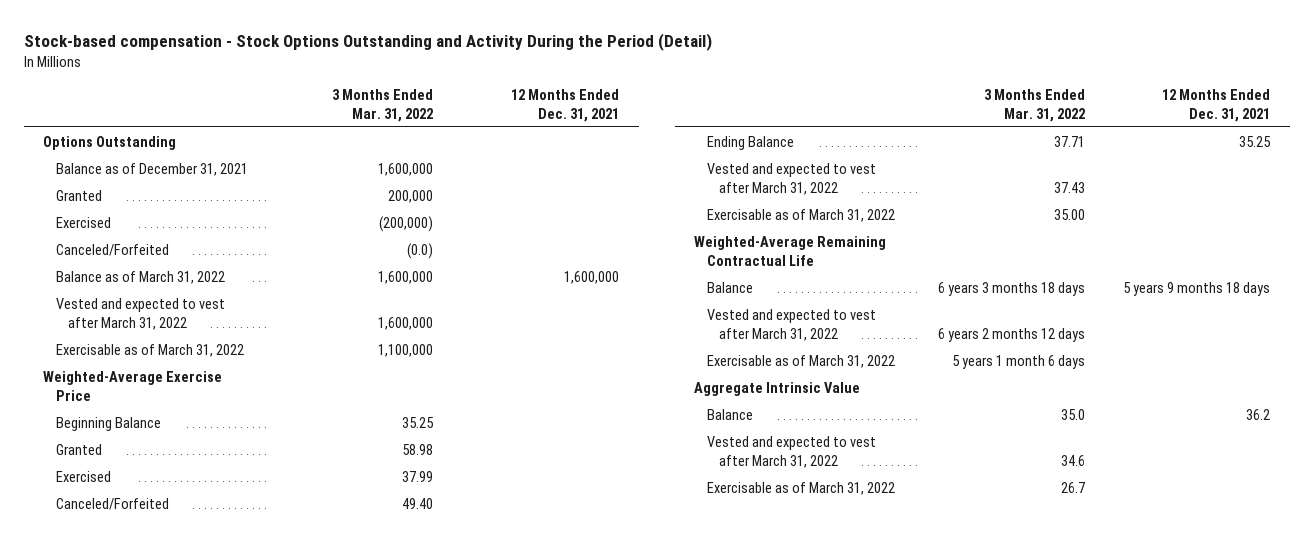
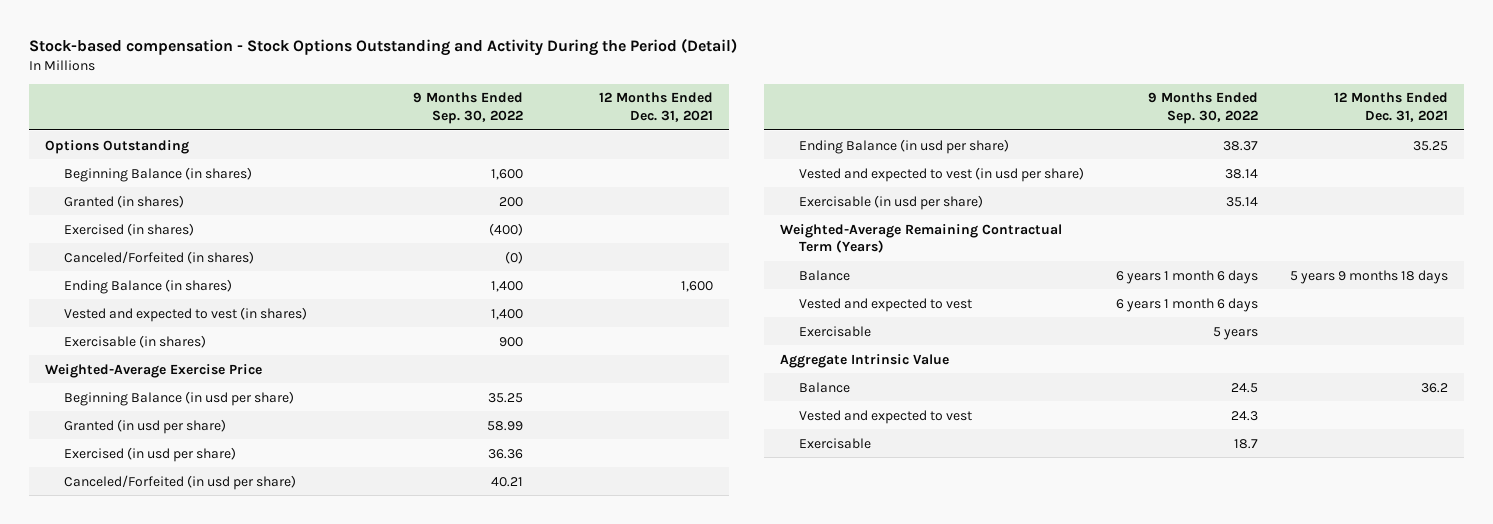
[332,88,434,122] 3 Months Ended Mar. 31, 2022 -> none
none -> [413,92,524,124] 9 Months Ended Sep. 30, 2022
[55,270,225,284] Balance as of March 31, 2022 -> none
[55,162,248,176] Balance as of December 31, 2021 -> [64,166,253,182] Beginning Balance (in shares)
[55,189,102,201] Granted -> [64,194,185,208] Granted (in shares)
[55,216,111,228] Exercised -> [64,222,195,236] Exercised (in shares)
[55,243,169,256] Canceled/Forfeited -> [64,250,255,264] Canceled/Forfeited (in shares)
none -> [64,278,233,294] Ending Balance (in shares)
[55,297,225,330] Vested and expected to vest after March 31, 2022 -> [64,306,308,322] Vested and expected to vest (in shares)
[55,343,244,357] Exercisable as of March 31, 2022 -> [64,334,207,348] Exercisable (in shares)
[55,416,161,431] Beginning Balance -> [64,390,295,406] Beginning Balance (in usd per share)
[55,443,102,455] Granted -> [64,418,227,434] Granted (in usd per share)
[55,470,111,482] Exercised -> [64,446,237,462] Exercised (in usd per share)
[55,497,169,510] Canceled/Forfeited -> [64,474,297,490] Canceled/Forfeited (in usd per share)
[706,135,794,150] Ending Balance -> [798,138,1009,154] Ending Balance (in usd per share)
[706,162,876,195] Vested and expected to vest after March 31, 2022 -> [798,166,1084,182] Vested and expected to vest (in usd per share)
[706,208,895,222] Exercisable as of March 31, 2022 -> [798,194,983,210] Exercisable (in usd per share)
[694,235,887,266] Weighted-Average Remaining Contractual Life -> [779,223,1062,254] Weighted-Average Remaining Contractual Term (Years)
[706,308,876,341] Vested and expected to vest after March 31, 2022 -> [798,297,972,312] Vested and expected to vest
[706,354,895,368] Exercisable as of March 31, 2022 -> [798,325,871,337] Exercisable
[706,435,876,468] Vested and expected to vest after March 31, 2022 -> [798,409,972,424] Vested and expected to vest
[706,481,895,495] Exercisable as of March 31, 2022 -> [798,437,871,449] Exercisable

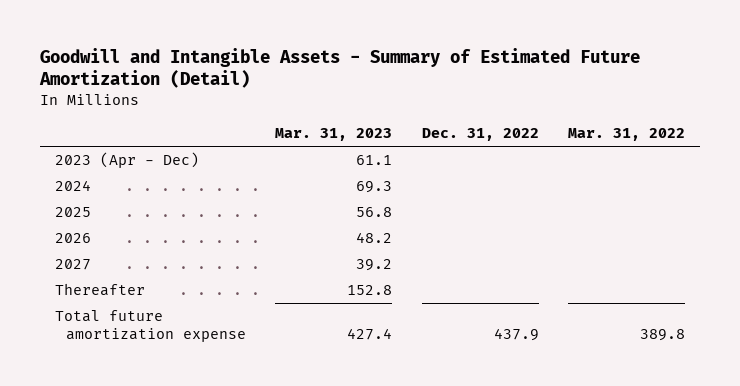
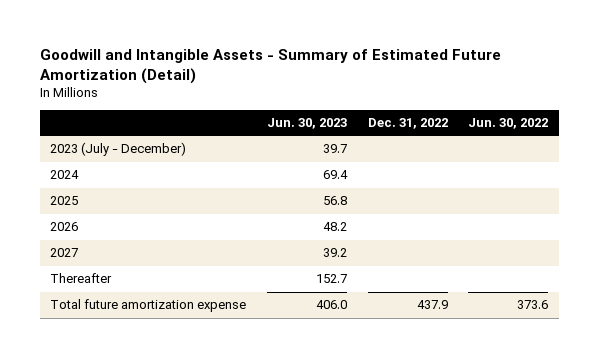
[275,128,393,142] Mar. 31, 2023 -> none
[568,128,686,142] Mar. 31, 2022 -> none
none -> [266,118,347,130] Jun. 30, 2023
none -> [468,118,549,130] Jun. 30, 2022
[54,152,199,169] 2023 (Apr - Dec) -> [50,142,187,157] 2023 (July - December)

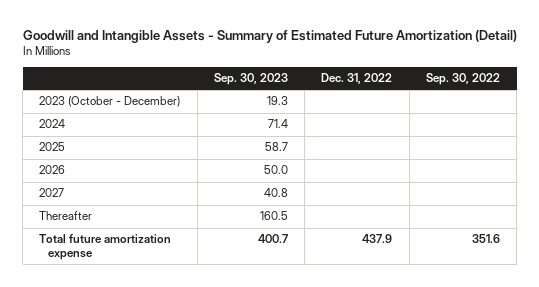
[266,118,347,130] Jun. 30, 2023 -> none
[468,118,549,130] Jun. 30, 2022 -> none
none -> [213,73,288,86] Sep. 30, 2023
none -> [425,73,500,86] Sep. 30, 2022
[50,142,187,157] 2023 (July - December) -> [39,96,181,108] 2023 (October - December)

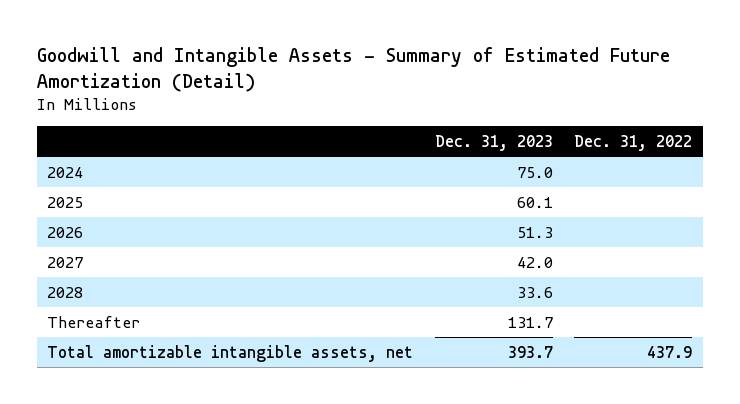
[213,73,288,86] Sep. 30, 2023 -> none
[425,73,500,86] Sep. 30, 2022 -> none
none -> [434,134,553,151] Dec. 31, 2023
[39,96,181,108] 2023 (October - December) -> none
none -> [47,286,84,298] 2028
[39,234,172,260] Total future amortization expense -> [47,344,414,362] Total amortizable intangible assets, net

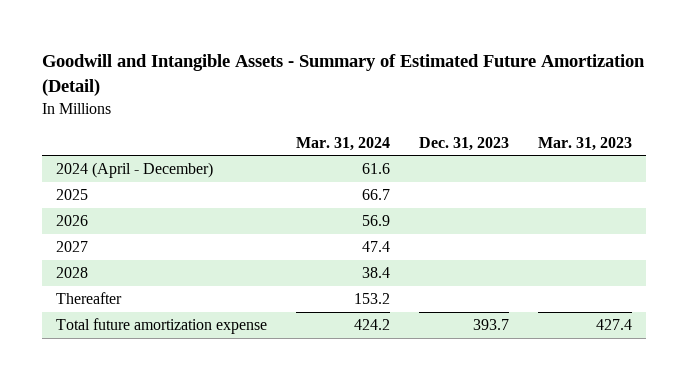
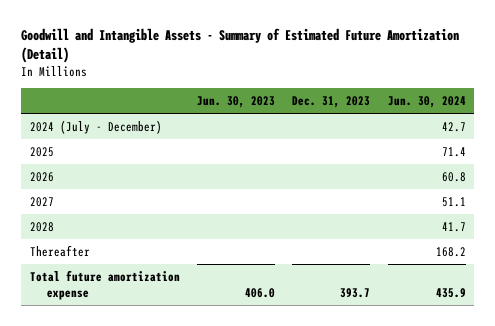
[296,136,391,151] Mar. 31, 2024 -> none
[537,136,632,151] Mar. 31, 2023 -> none
none -> [197,96,276,109] Jun. 30, 2023
none -> [387,96,466,109] Jun. 30, 2024
[56,162,214,179] 2024 (April - December) -> [29,119,162,134] 2024 (July - December)

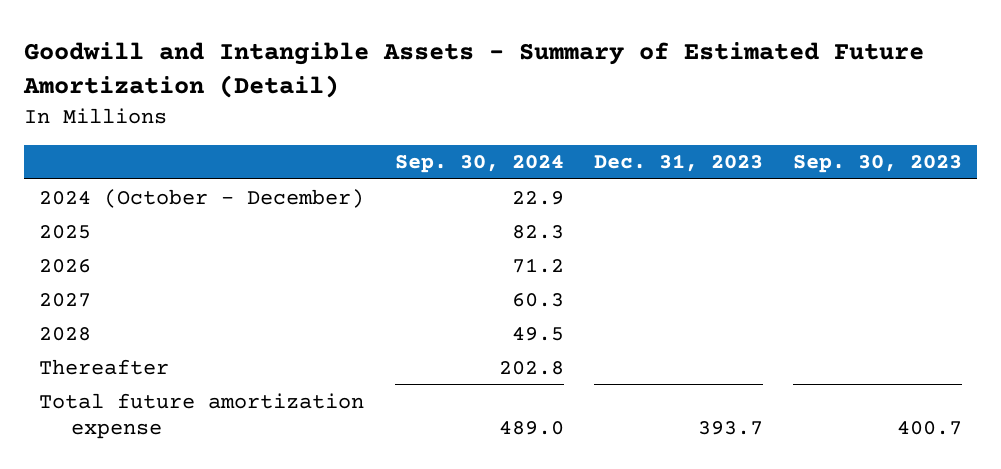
[197,96,276,109] Jun. 30, 2023 -> none
[387,96,466,109] Jun. 30, 2024 -> none
none -> [394,155,564,174] Sep. 30, 2024
none -> [792,155,962,174] Sep. 30, 2023
[29,119,162,134] 2024 (July - December) -> [39,188,365,208] 2024 (October - December)

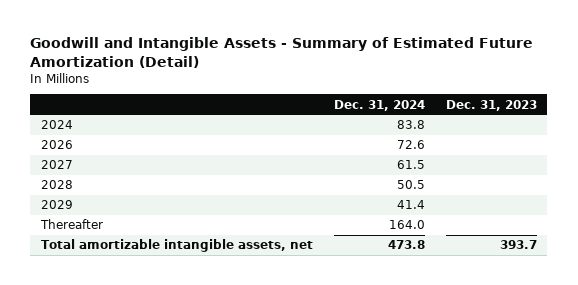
[394,155,564,174] Sep. 30, 2024 -> none
[792,155,962,174] Sep. 30, 2023 -> none
none -> [333,99,425,111] Dec. 31, 2024
[39,188,365,208] 2024 (October - December) -> none
[39,224,92,239] 2025 -> [40,120,73,130] 2024
none -> [40,200,73,210] 2029
[39,392,365,440] Total future amortization expense -> [40,239,313,253] Total amortizable intangible assets, net

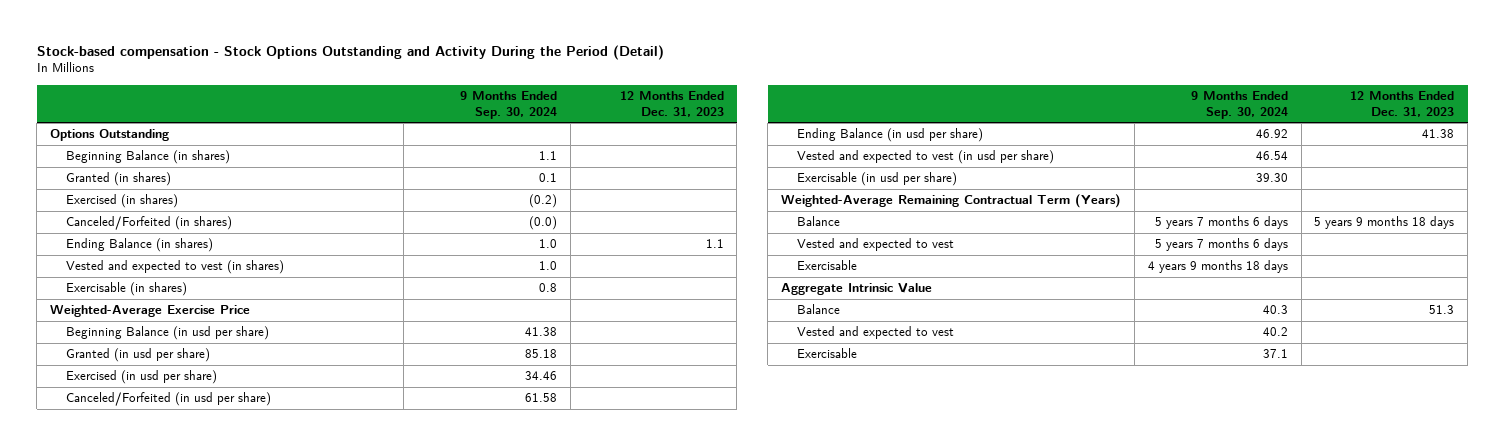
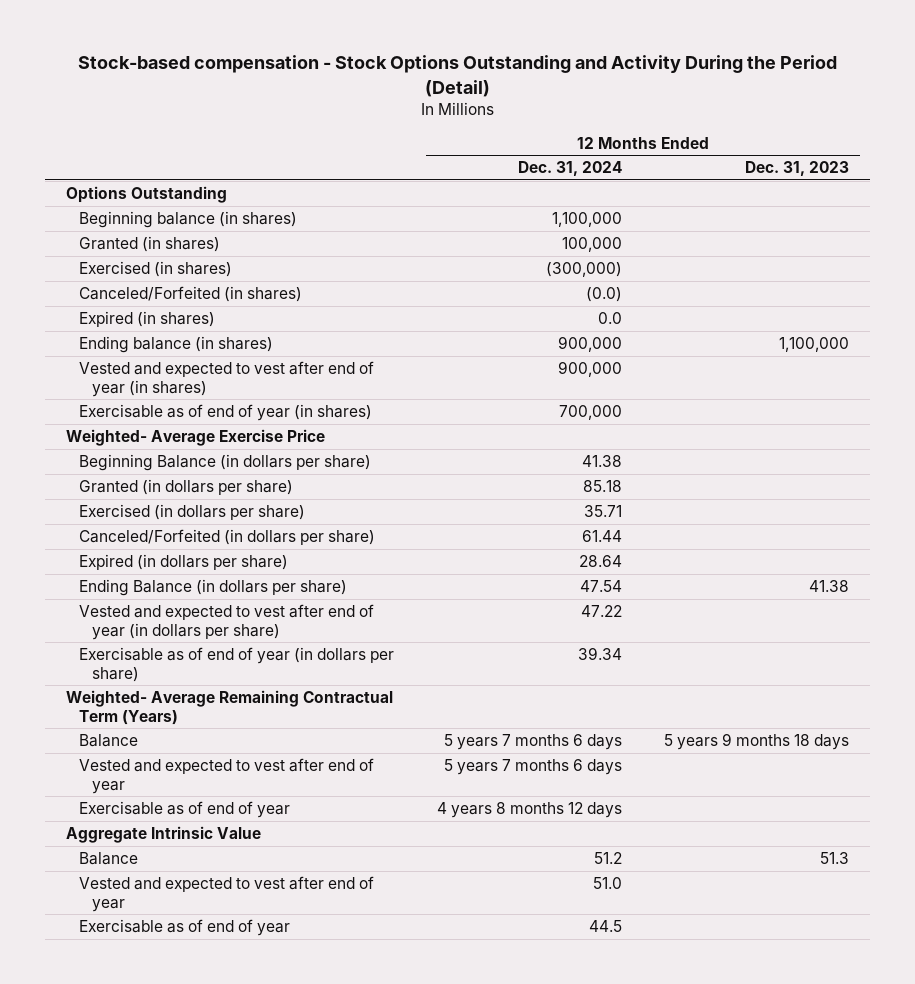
[459,90,557,119] 9 Months Ended Sep. 30, 2024 -> none
none -> [517,161,622,177] Dec. 31, 2024
[66,150,231,165] Beginning Balance (in shares) -> [79,211,298,229] Beginning balance (in shares)
none -> [79,311,216,328] Expired (in shares)
[66,238,214,253] Ending Balance (in shares) -> [79,336,274,354] Ending balance (in shares)
[705,239,724,249] 1.1 -> [779,337,850,353] 1,100,000
[66,260,285,275] Vested and expected to vest (in shares) -> [79,361,375,397] Vested and expected to vest after end of year (in shares)
[66,282,188,297] Exercisable (in shares) -> [79,404,373,422] Exercisable as of end of year (in shares)
[50,305,251,318] Weighted-Average Exercise Price -> [66,429,326,447] Weighted- Average Exercise Price
[66,326,270,341] Beginning Balance (in usd per share) -> [79,454,372,472] Beginning Balance (in dollars per share)
[66,348,211,363] Granted (in usd per share) -> [79,479,294,496] Granted (in dollars per share)
[66,370,218,385] Exercised (in usd per share) -> [79,504,306,521] Exercised (in dollars per share)
[66,392,272,407] Canceled/Forfeited (in usd per share) -> [79,529,376,546] Canceled/Forfeited (in dollars per share)
none -> [79,554,289,571] Expired (in dollars per share)
[797,128,984,143] Ending Balance (in usd per share) -> [79,579,348,597] Ending Balance (in dollars per share)
[797,150,1055,165] Vested and expected to vest (in usd per share) -> [79,604,375,640] Vested and expected to vest after end of year (in dollars per share)
[797,172,958,187] Exercisable (in usd per share) -> [79,647,395,682] Exercisable as of end of year (in dollars per share)
[781,194,1122,209] Weighted-Average Remaining Contractual Term (Years) -> [66,690,394,725] Weighted- Average Remaining Contractual Term (Years)
[797,238,955,252] Vested and expected to vest -> [79,758,375,794] Vested and expected to vest after end of year
[797,260,858,271] Exercisable -> [79,801,291,819] Exercisable as of end of year
[797,326,955,340] Vested and expected to vest -> [79,876,375,912] Vested and expected to vest after end of year
[797,348,858,359] Exercisable -> [79,919,291,937] Exercisable as of end of year

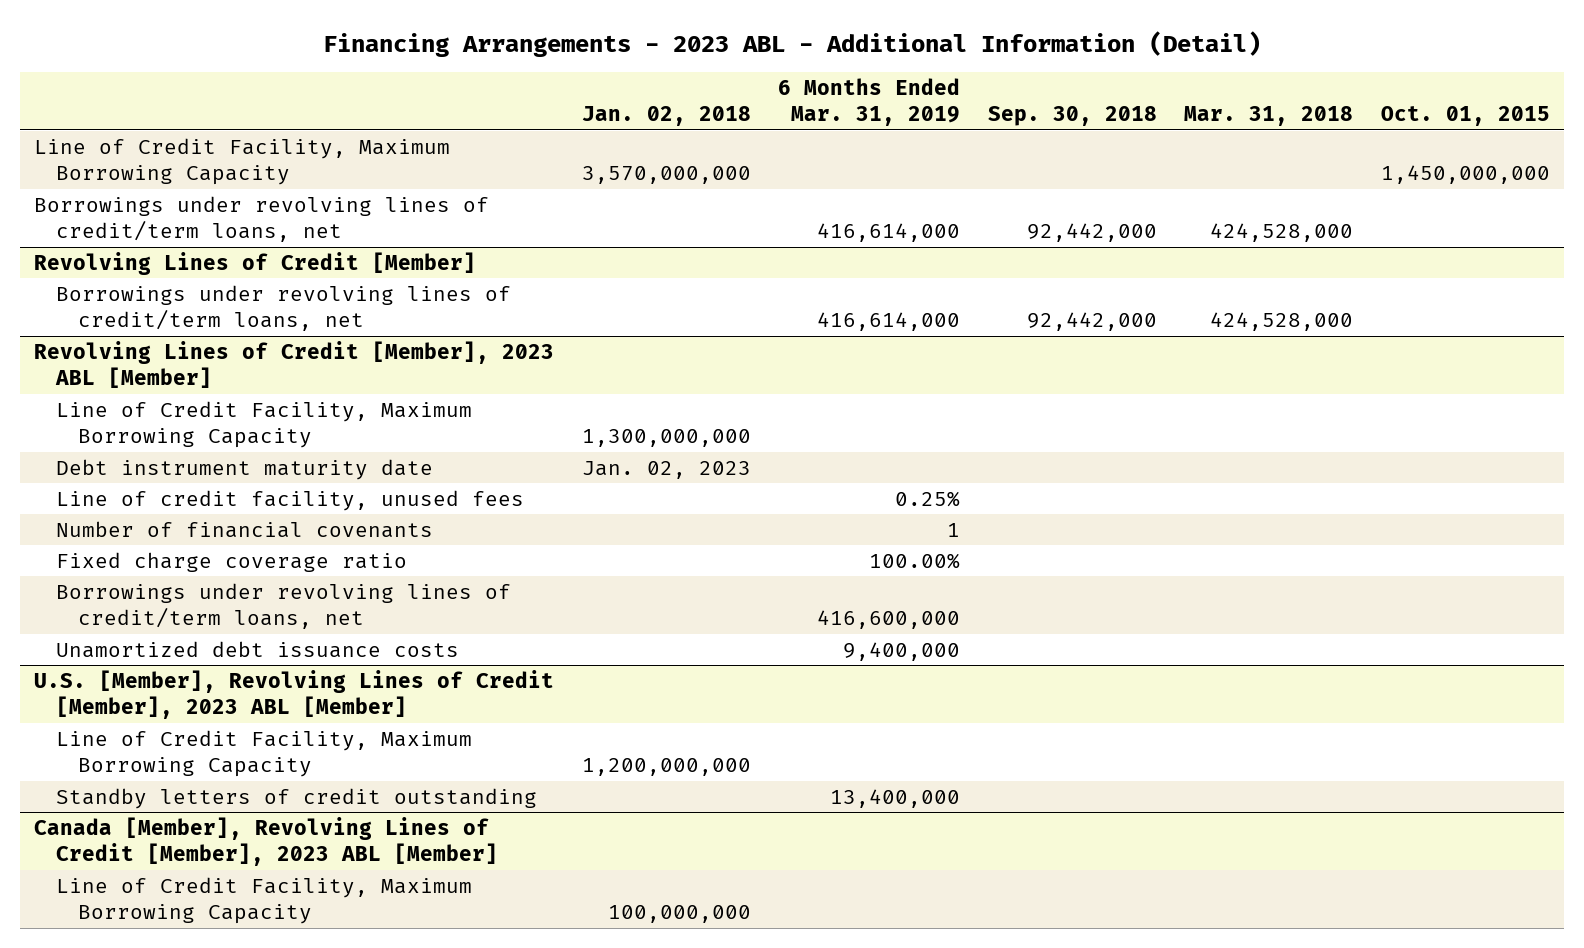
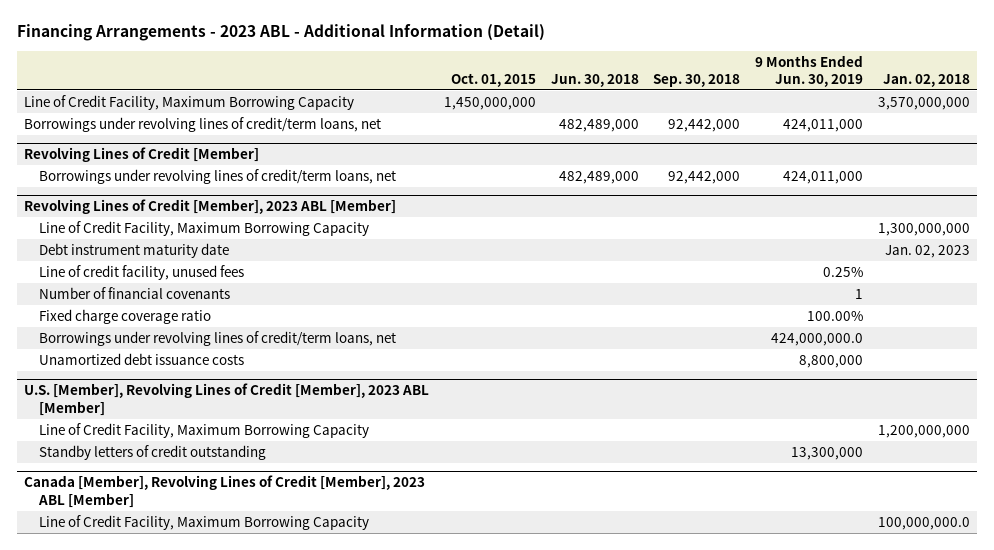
[778,77,961,126] 6 Months Ended Mar. 31, 2019 -> none
[1184,105,1354,126] Mar. 31, 2018 -> none
none -> [550,73,639,87] Jun. 30, 2018
none -> [754,54,863,87] 9 Months Ended Jun. 30, 2019
[607,904,751,923] 100,000,000 -> [877,516,970,530] 100,000,000.0

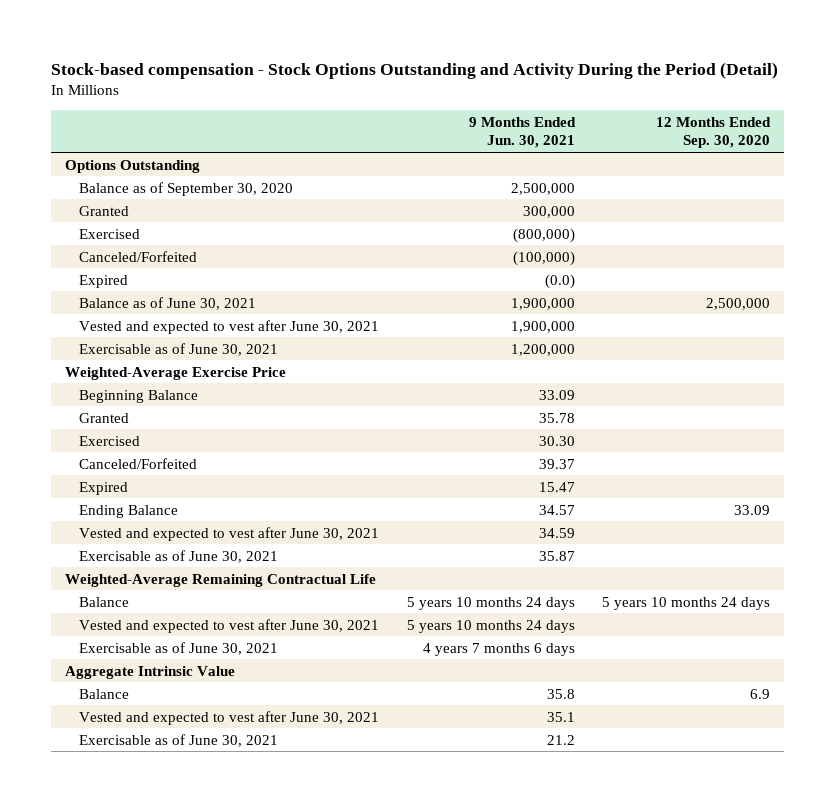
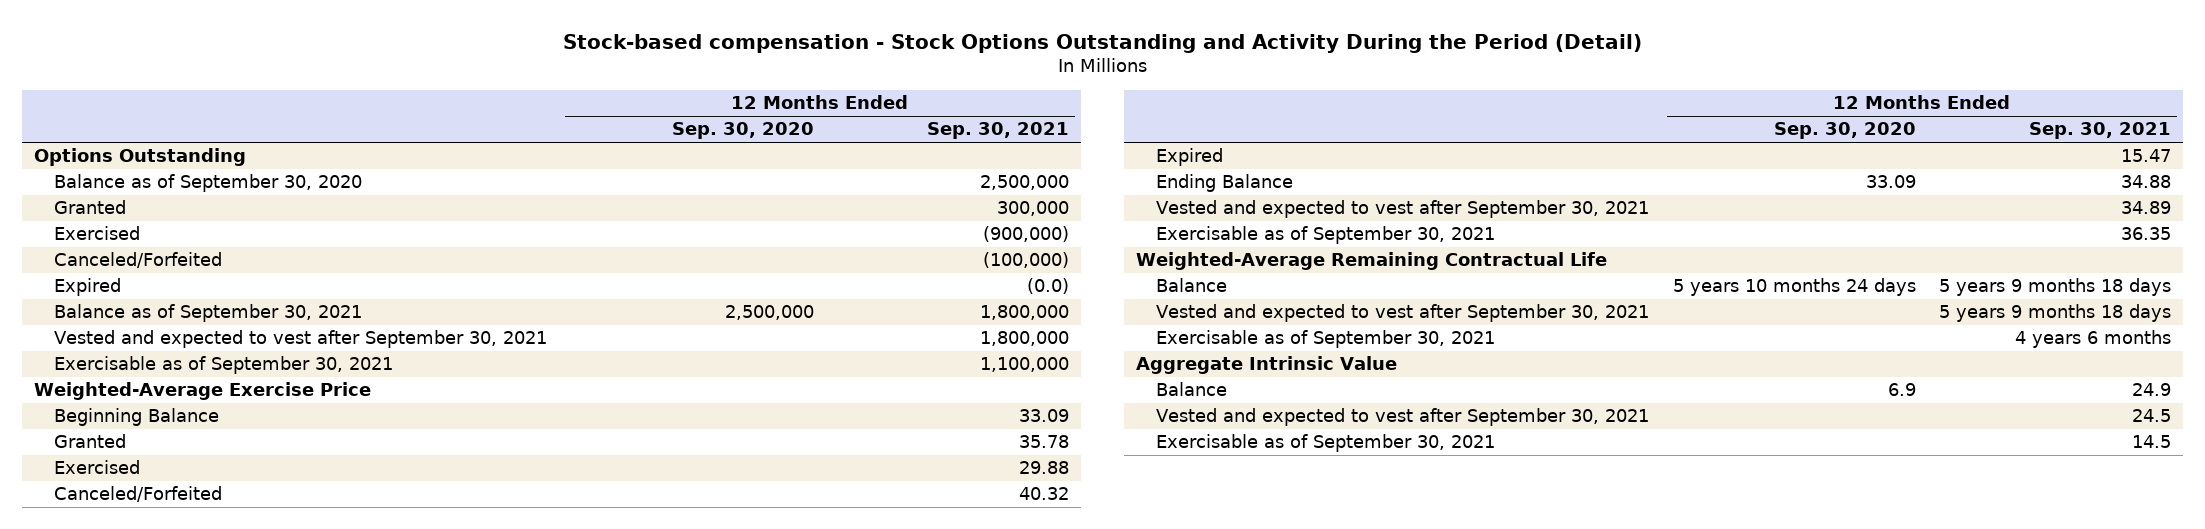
[468,116,576,149] 9 Months Ended Jun. 30, 2021 -> none
none -> [927,122,1070,140] Sep. 30, 2021
[79,296,257,310] Balance as of June 30, 2021 -> [53,304,362,323] Balance as of September 30, 2021
[79,319,380,334] Vested and expected to vest after June 30, 2021 -> [53,330,547,349] Vested and expected to vest after September 30, 2021
[79,342,279,356] Exercisable as of June 30, 2021 -> [53,356,393,375] Exercisable as of September 30, 2021
[79,526,380,541] Vested and expected to vest after June 30, 2021 -> [1155,200,1649,219] Vested and expected to vest after September 30, 2021
[79,549,279,563] Exercisable as of June 30, 2021 -> [1155,226,1495,245] Exercisable as of September 30, 2021
[79,618,380,633] Vested and expected to vest after June 30, 2021 -> [1155,304,1649,323] Vested and expected to vest after September 30, 2021
[79,641,279,655] Exercisable as of June 30, 2021 -> [1155,330,1495,349] Exercisable as of September 30, 2021
[79,710,380,725] Vested and expected to vest after June 30, 2021 -> [1155,408,1649,427] Vested and expected to vest after September 30, 2021
[79,733,279,747] Exercisable as of June 30, 2021 -> [1155,434,1495,453] Exercisable as of September 30, 2021

